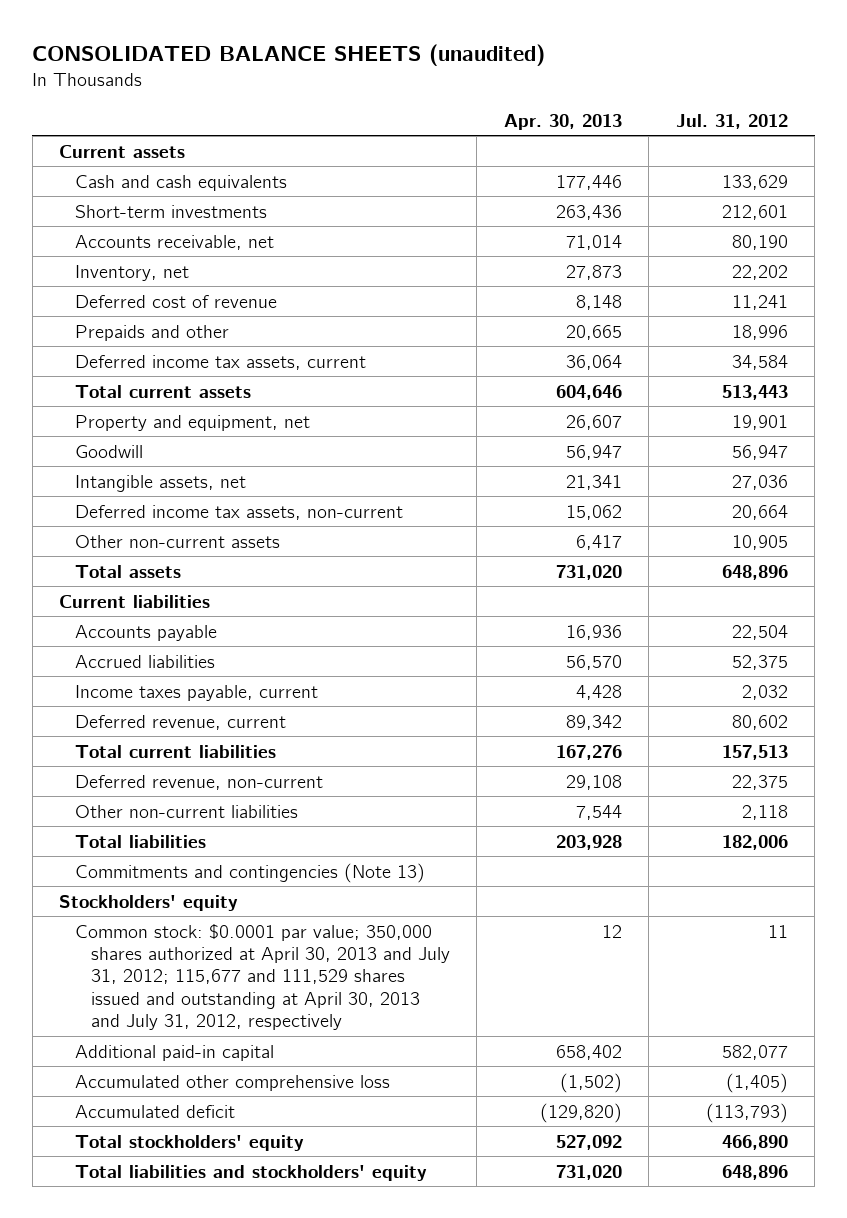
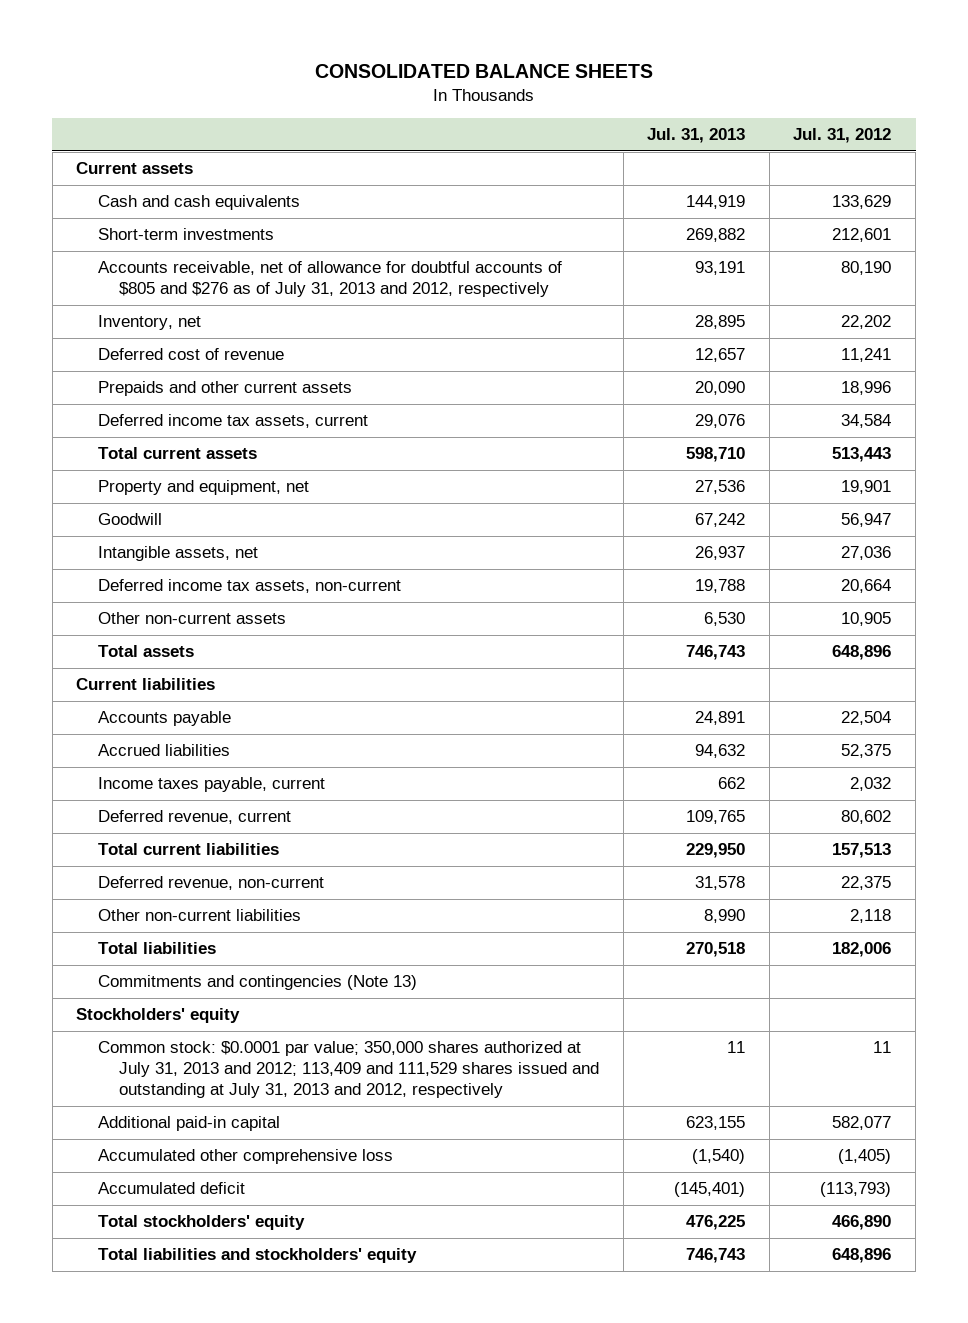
[32,44,546,67] CONSOLIDATED BALANCE SHEETS (unaudited) -> [314,64,653,79] CONSOLIDATED BALANCE SHEETS
[503,113,622,130] Apr. 30, 2013 -> none
none -> [647,127,746,143] Jul. 31, 2013
[74,234,274,250] Accounts receivable, net -> [97,261,562,298] Accounts receivable, net of allowance for doubtful accounts of $805 and $276 as of July 31, 2013 and 2012, respectively
[74,324,229,341] Prepaids and other -> [97,381,352,397] Prepaids and other current assets
[74,923,450,1031] Common stock: $0.0001 par value; 350,000 shares authorized at April 30, 2013 and July 31, 2012; 115,677 and 111,529 shares issued and outstanding at April 30, 2013 and July 31, 2012, respectively -> [97,1041,600,1098] Common stock: $0.0001 par value; 350,000 shares authorized at July 31, 2013 and 2012; 113,409 and 111,529 shares issued and outstanding at July 31, 2013 and 2012, respectively

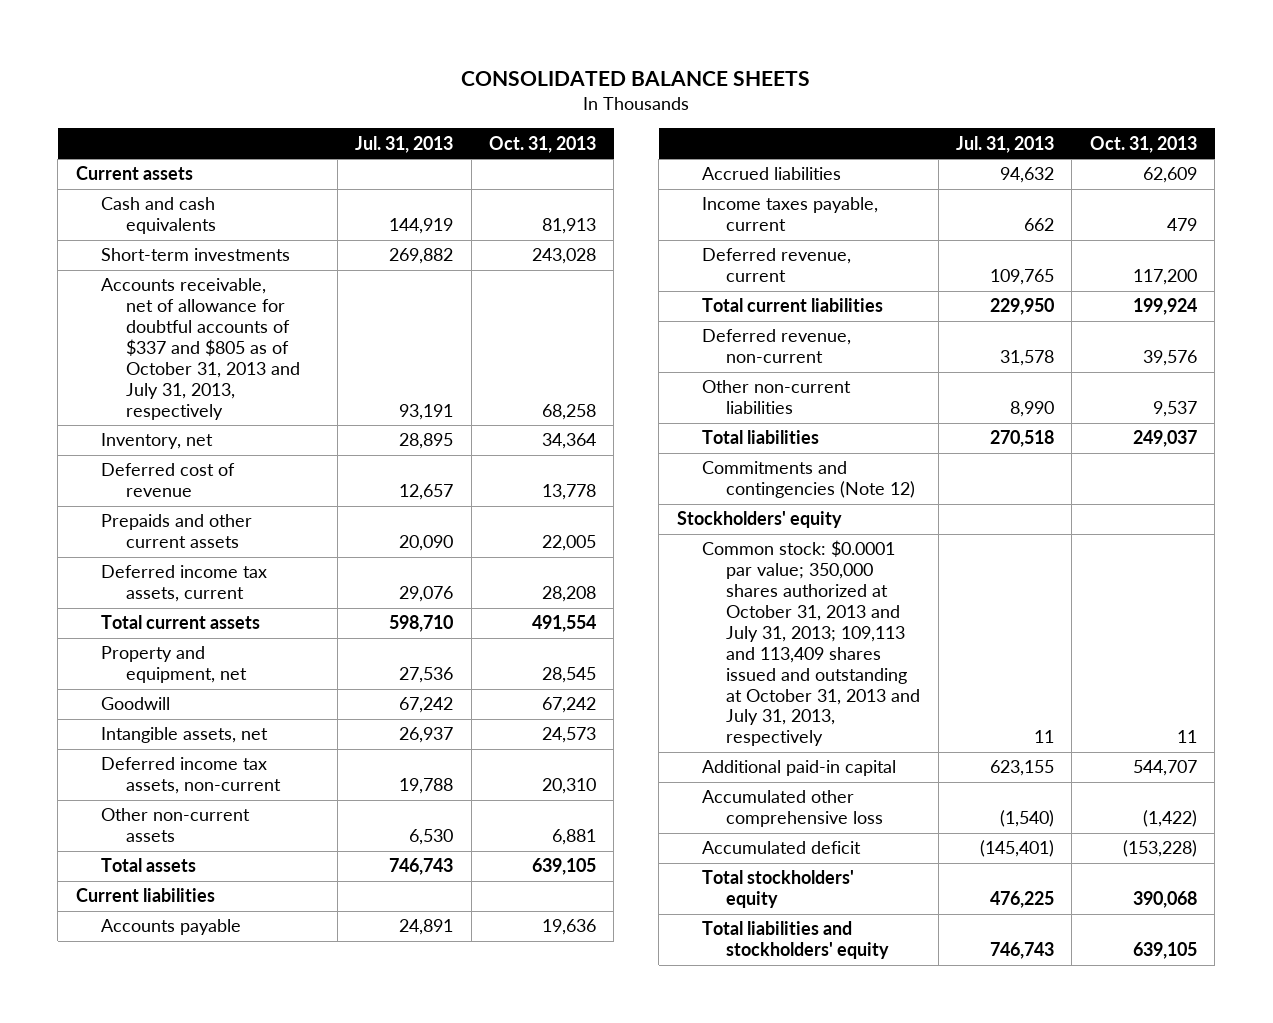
[793,127,892,143] Jul. 31, 2012 -> none
none -> [489,135,597,153] Oct. 31, 2013
[97,261,562,298] Accounts receivable, net of allowance for doubtful accounts of $805 and $276 as of July 31, 2013 and 2012, respectively -> [100,278,300,420] Accounts receivable, net of allowance for doubtful accounts of $337 and $805 as of October 31, 2013 and July 31, 2013, respectively
[97,975,417,991] Commitments and contingencies (Note 13) -> [701,461,916,499] Commitments and contingencies (Note 12)
[97,1041,600,1098] Common stock: $0.0001 par value; 350,000 shares authorized at July 31, 2013 and 2012; 113,409 and 111,529 shares issued and outstanding at July 31, 2013 and 2012, respectively -> [701,540,921,747] Common stock: $0.0001 par value; 350,000 shares authorized at October 31, 2013 and July 31, 2013; 109,113 and 113,409 shares issued and outstanding at October 31, 2013 and July 31, 2013, respectively

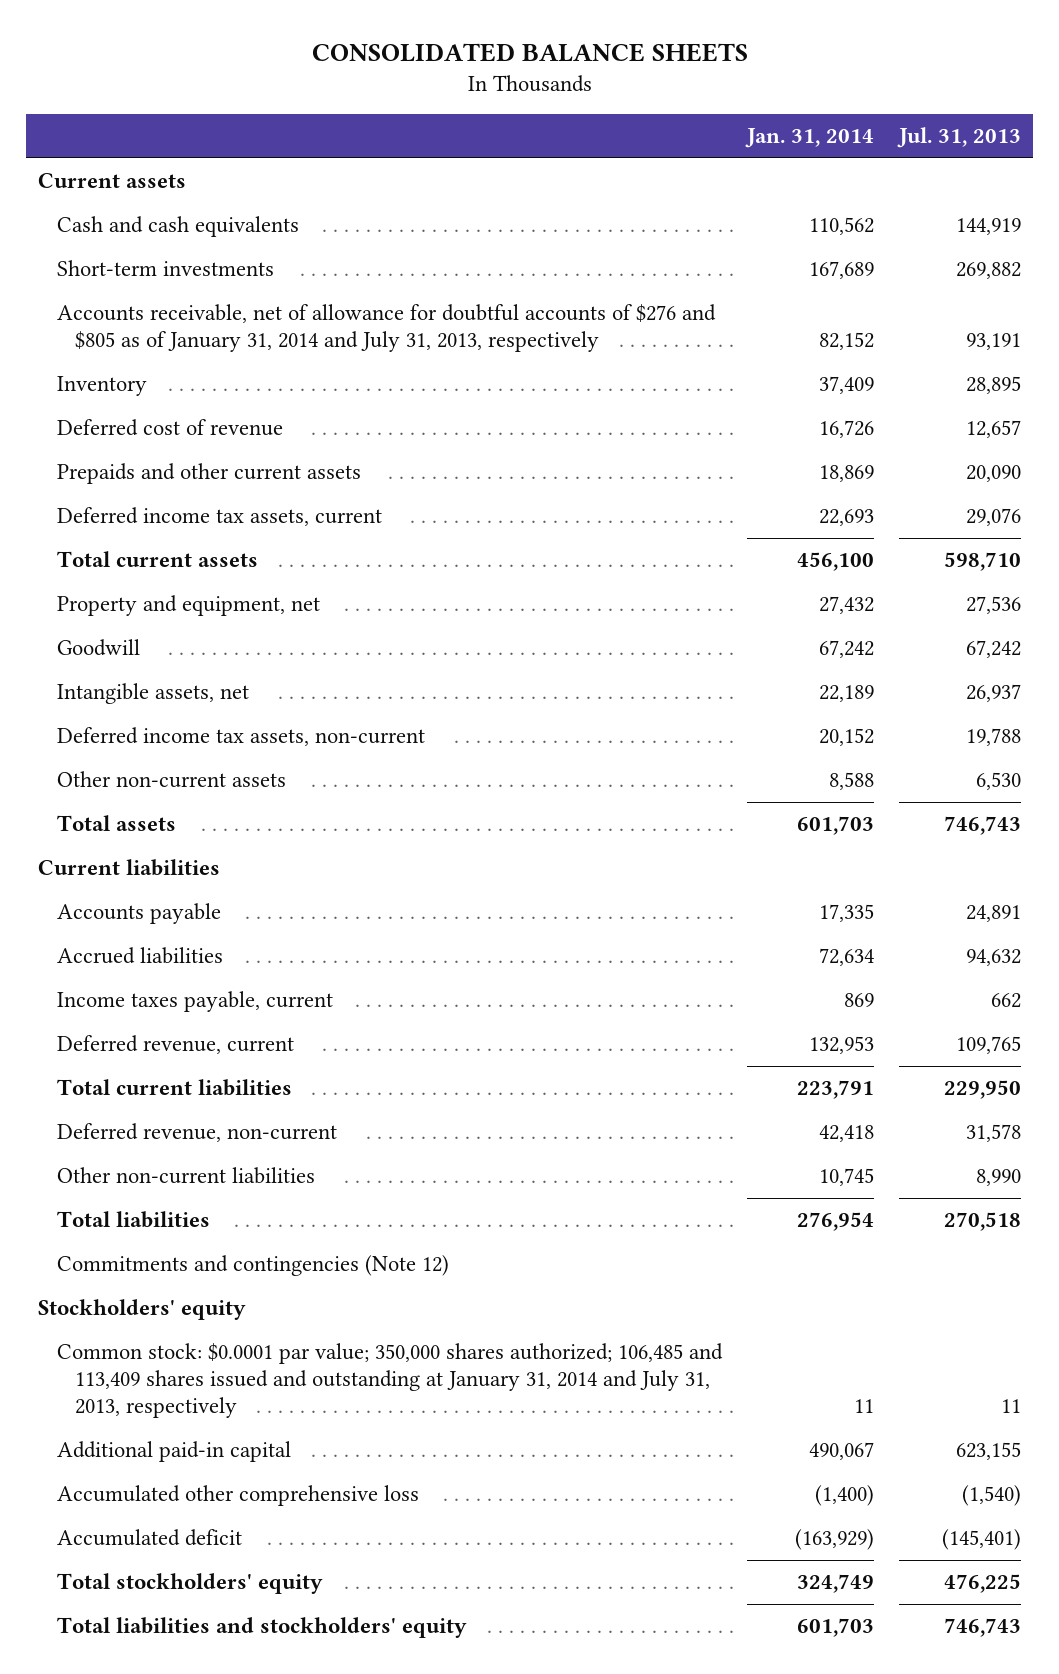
[489,135,597,153] Oct. 31, 2013 -> none
none -> [744,127,874,148] Jan. 31, 2014
[100,278,300,420] Accounts receivable, net of allowance for doubtful accounts of $337 and $805 as of October 31, 2013 and July 31, 2013, respectively -> [56,304,716,353] Accounts receivable, net of allowance for doubtful accounts of $276 and $805 as of January 31, 2014 and July 31, 2013, respectively
[100,433,213,450] Inventory, net -> [56,376,147,397] Inventory
[701,540,921,747] Common stock: $0.0001 par value; 350,000 shares authorized at October 31, 2013 and July 31, 2013; 109,113 and 113,409 shares issued and outstanding at October 31, 2013 and July 31, 2013, respectively -> [56,1343,723,1419] Common stock: $0.0001 par value; 350,000 shares authorized; 106,485 and 113,409 shares issued and outstanding at January 31, 2014 and July 31, 2013, respectively

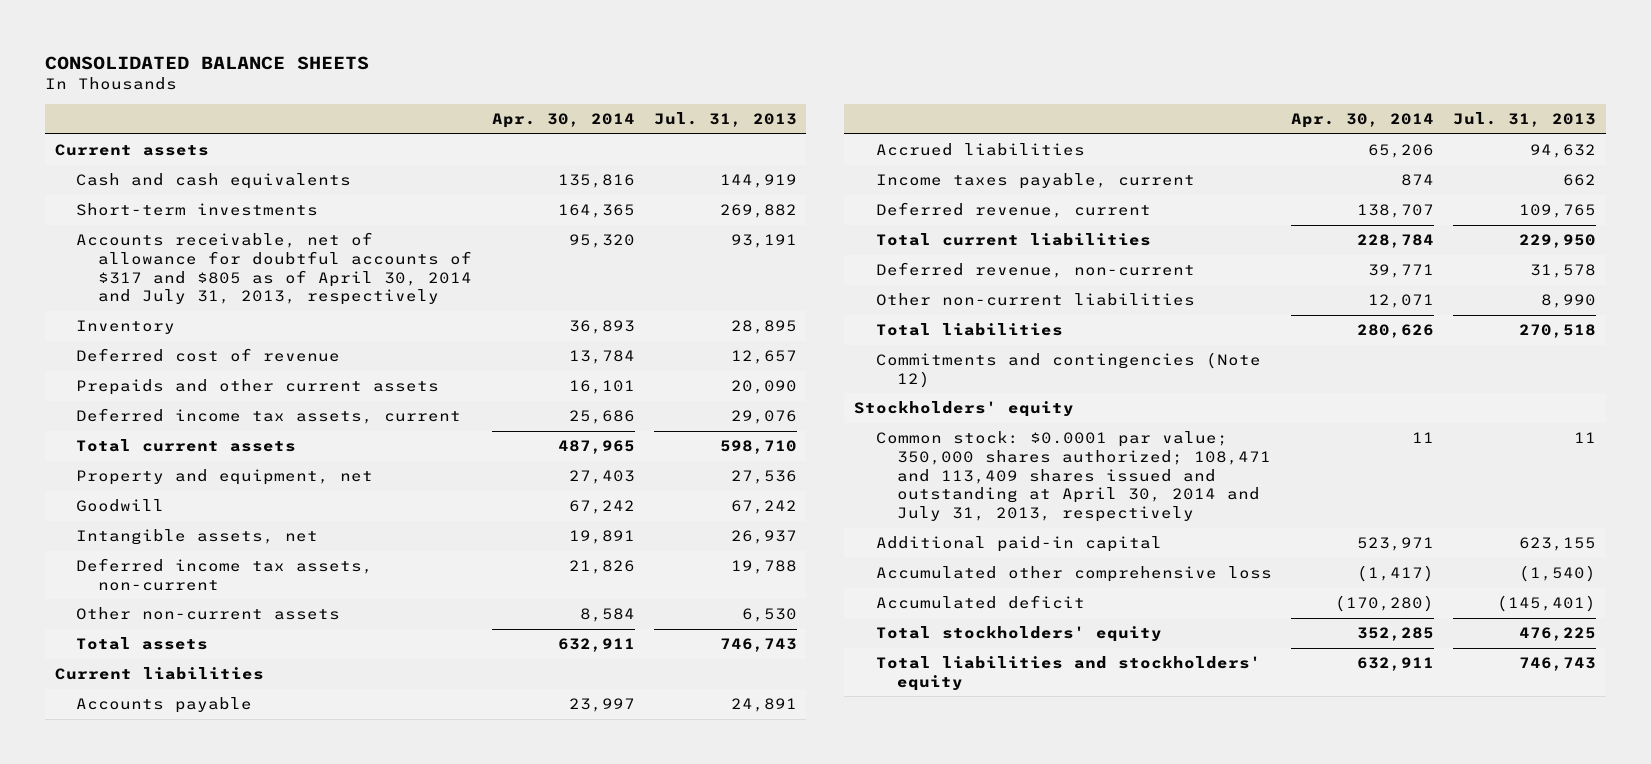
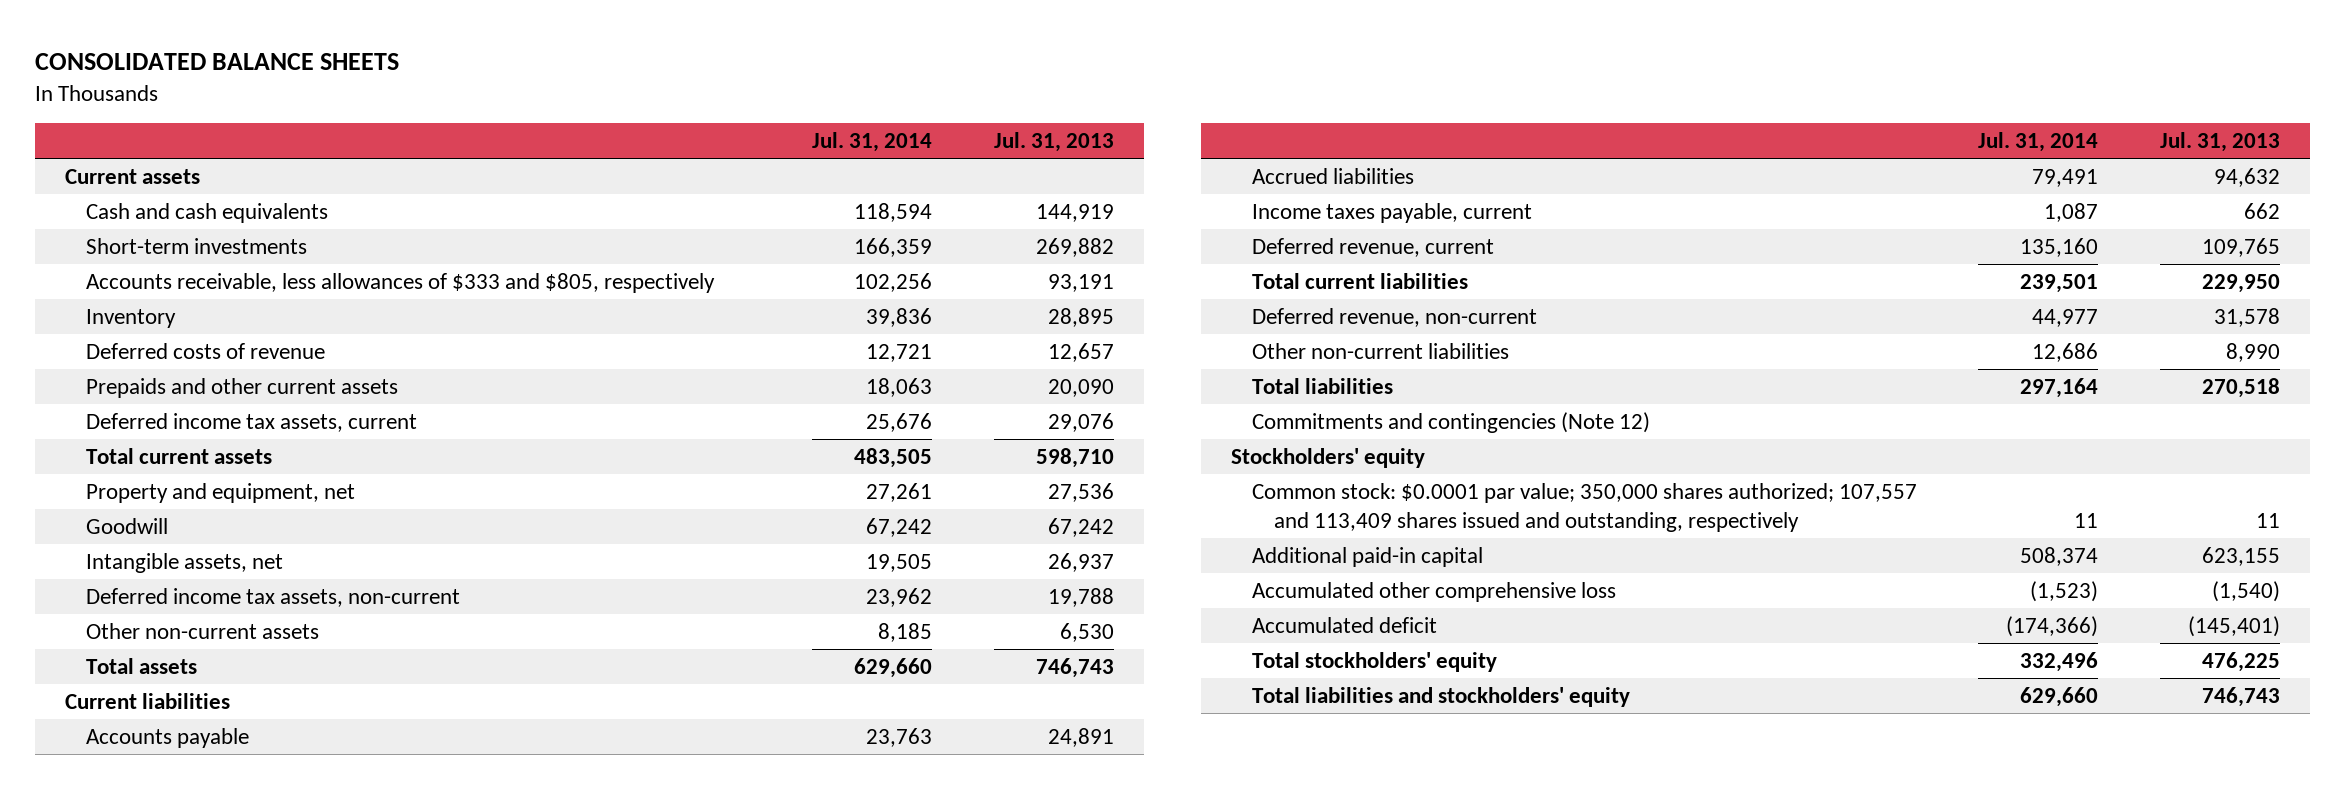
[491,113,635,129] Apr. 30, 2014 -> none
none -> [812,132,933,153] Jul. 31, 2014
[76,232,472,306] Accounts receivable, net of allowance for doubtful accounts of $317 and $805 as of April 30, 2014 and July 31, 2013, respectively -> [86,272,716,293] Accounts receivable, less allowances of $333 and $805, respectively
[76,348,341,363] Deferred cost of revenue -> [86,342,326,359] Deferred costs of revenue
[875,431,1272,523] Common stock: $0.0001 par value; 350,000 shares authorized; 108,471 and 113,409 shares issued and outstanding at April 30, 2014 and July 31, 2013, respectively -> [1252,482,1918,532] Common stock: $0.0001 par value; 350,000 shares authorized; 107,557 and 113,409 shares issued and outstanding, respectively

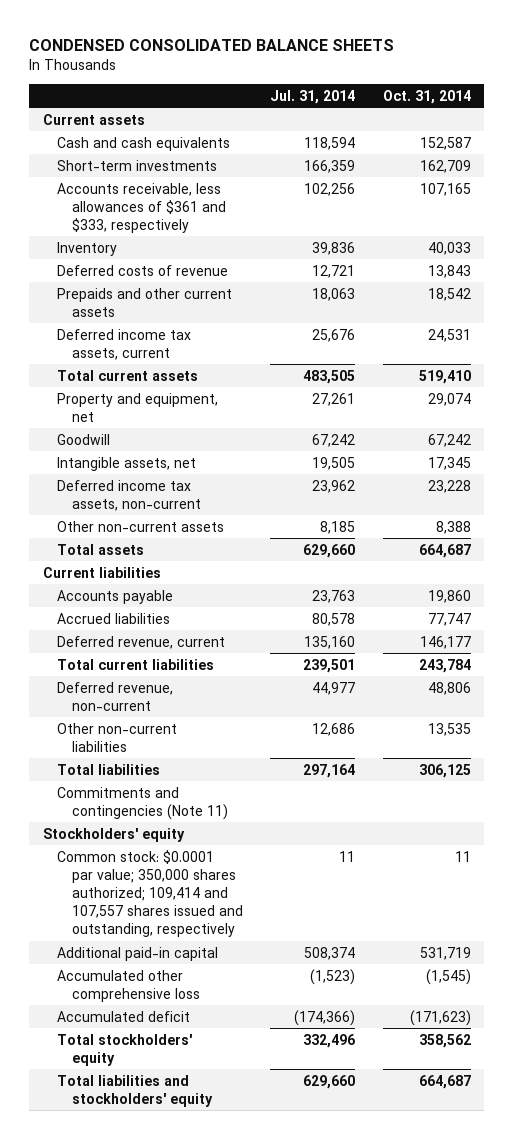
[34,52,399,70] CONSOLIDATED BALANCE SHEETS -> [29,39,395,52] CONDENSED CONSOLIDATED BALANCE SHEETS
[993,132,1114,153] Jul. 31, 2013 -> none
none -> [382,89,471,104] Oct. 31, 2014
[86,272,716,293] Accounts receivable, less allowances of $333 and $805, respectively -> [57,182,227,233] Accounts receivable, less allowances of $361 and $333, respectively
[1252,202,1533,223] Income taxes payable, current -> none
[2032,168,2099,187] 79,491 -> [312,612,356,626] 80,578
[1252,411,1651,433] Commitments and contingencies (Note 12) -> [57,786,229,820] Commitments and contingencies (Note 11)
[1252,482,1918,532] Common stock: $0.0001 par value; 350,000 shares authorized; 107,557 and 113,409 shares issued and outstanding, respectively -> [57,849,244,938] Common stock: $0.0001 par value; 350,000 shares authorized; 109,414 and 107,557 shares issued and outstanding, respectively

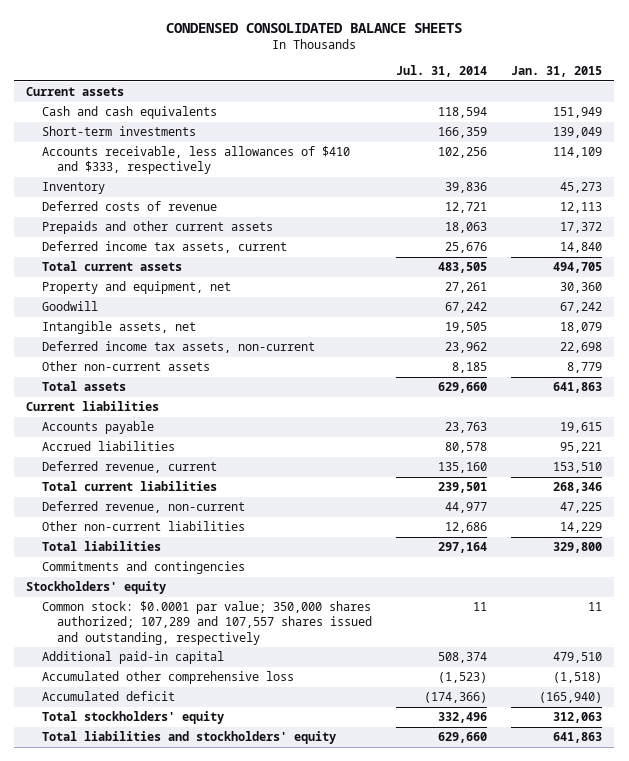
[382,89,471,104] Oct. 31, 2014 -> none
none -> [511,66,603,78] Jan. 31, 2015
[57,182,227,233] Accounts receivable, less allowances of $361 and $333, respectively -> [41,146,350,175] Accounts receivable, less allowances of $410 and $333, respectively
[57,786,229,820] Commitments and contingencies (Note 11) -> [41,561,245,575] Commitments and contingencies
[57,849,244,938] Common stock: $0.0001 par value; 350,000 shares authorized; 109,414 and 107,557 shares issued and outstanding, respectively -> [41,601,372,645] Common stock: $0.0001 par value; 350,000 shares authorized; 107,289 and 107,557 shares issued and outstanding, respectively

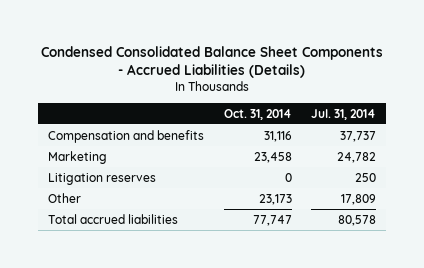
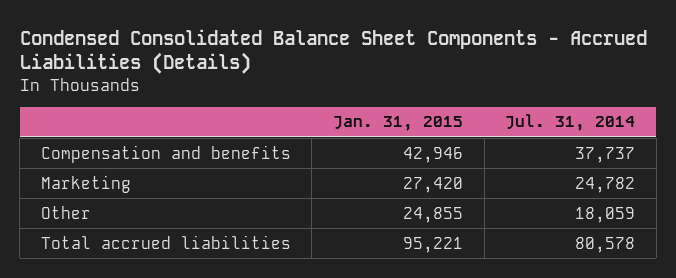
[223,108,292,120] Oct. 31, 2014 -> none
none -> [333,116,464,132] Jan. 31, 2015
[48,172,157,185] Litigation reserves -> none
[341,193,377,205] 17,809 -> [575,206,636,223] 18,059

